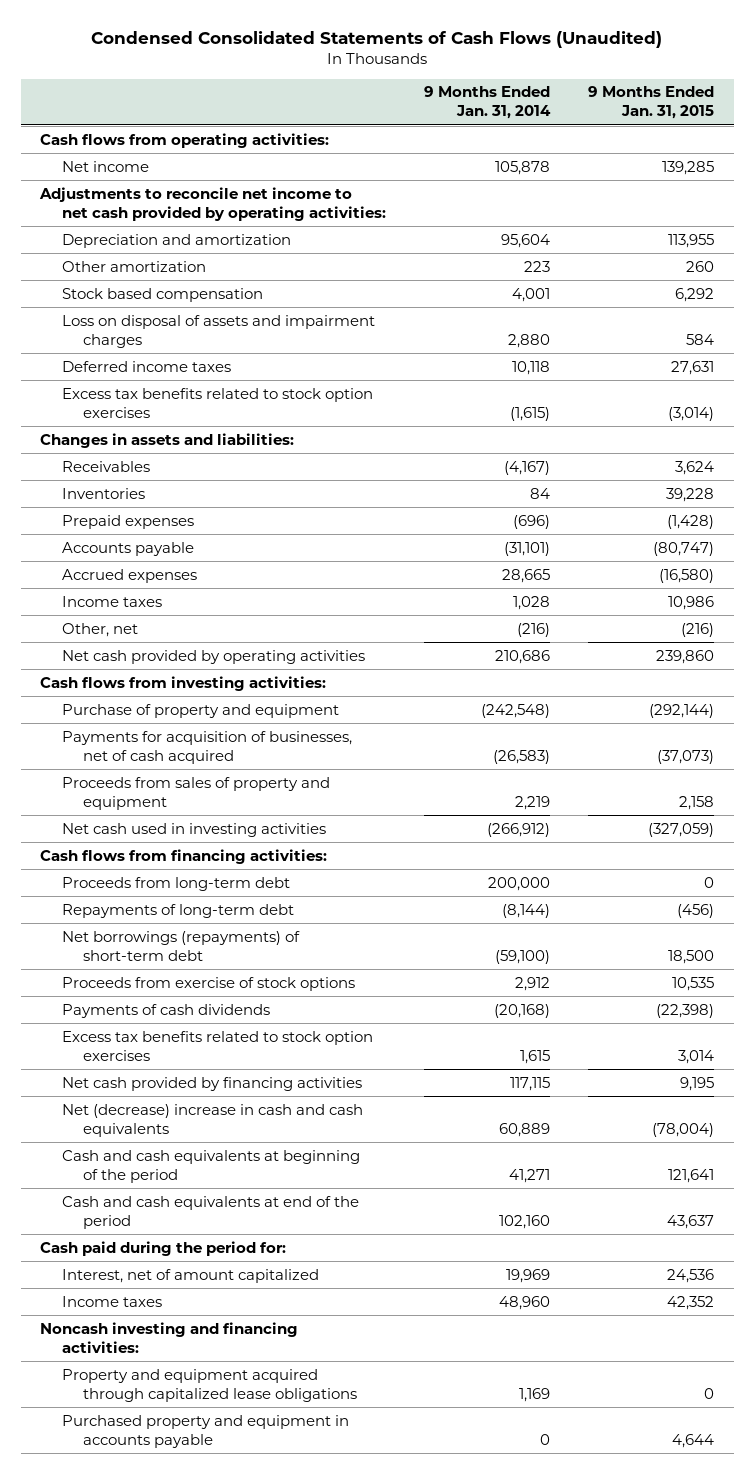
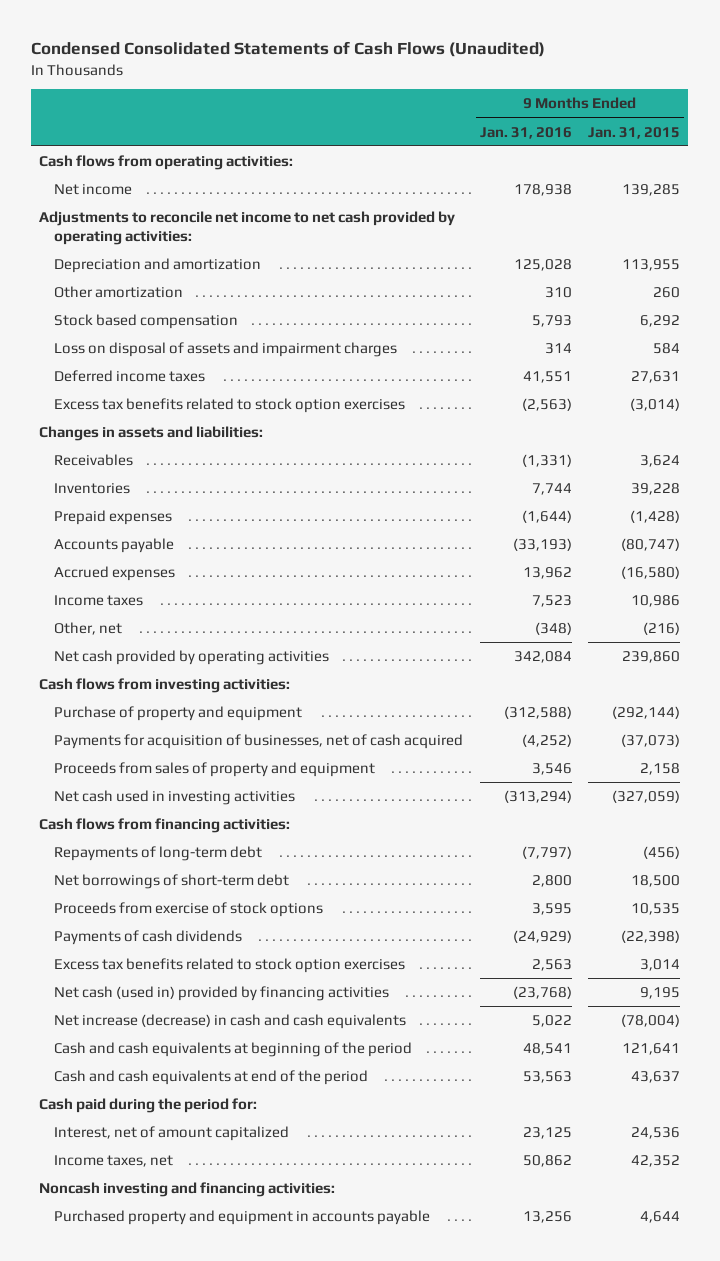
[423,86,551,120] 9 Months Ended Jan. 31, 2014 -> none
none -> [479,126,572,139] Jan. 31, 2016
[61,876,290,891] Proceeds from long-term debt -> none
[61,930,300,961] Net borrowings (repayments) of short-term debt -> [54,873,290,889] Net borrowings of short-term debt
[61,1076,362,1091] Net cash provided by financing activities -> [54,985,390,1001] Net cash (used in) provided by financing activities
[61,1103,363,1137] Net (decrease) increase in cash and cash equivalents -> [54,1013,407,1029] Net increase (decrease) in cash and cash equivalents
[61,1295,162,1307] Income taxes -> [54,1154,174,1167] Income taxes, net
[61,1368,358,1402] Property and equipment acquired through capitalized lease obligations -> none

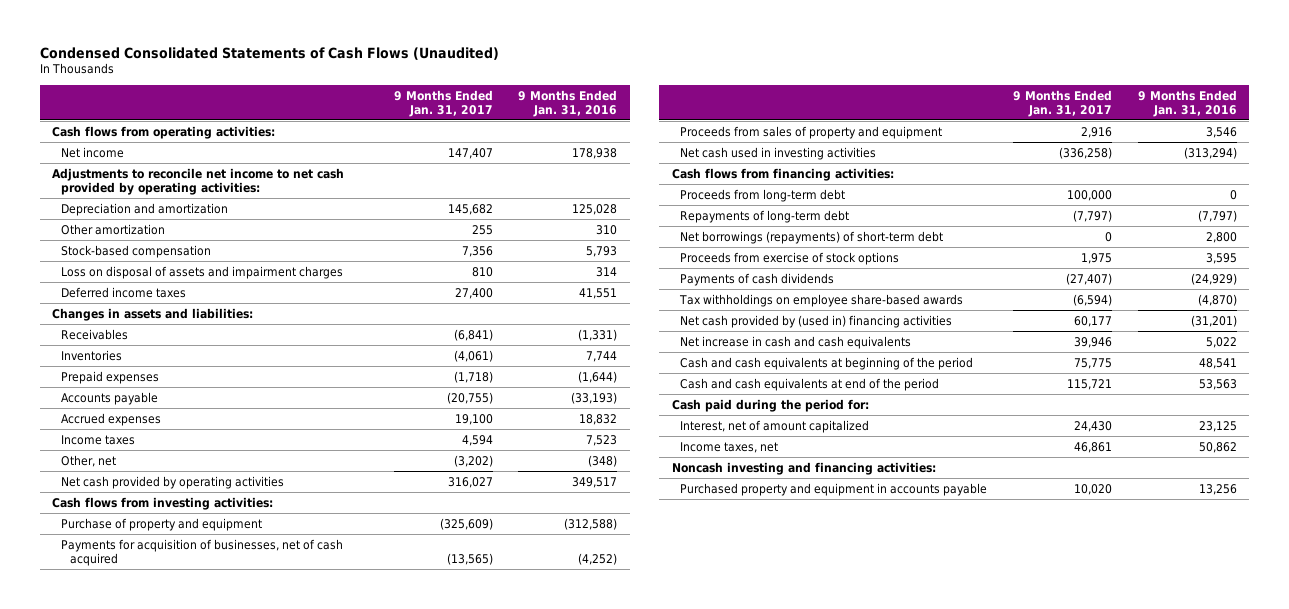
[588,126,681,139] Jan. 31, 2015 -> none
none -> [393,89,493,117] 9 Months Ended Jan. 31, 2017
[54,313,239,329] Stock based compensation -> [61,244,212,258] Stock-based compensation
[54,397,406,413] Excess tax benefits related to stock option exercises -> none
[522,566,572,579] 13,962 -> [579,413,618,425] 18,832
[513,650,572,663] 342,084 -> [572,476,618,488] 349,517
none -> [680,188,846,202] Proceeds from long-term debt
[54,873,290,889] Net borrowings of short-term debt -> [680,230,944,244] Net borrowings (repayments) of short-term debt
[54,957,406,973] Excess tax benefits related to stock option exercises -> none
none -> [679,293,964,307] Tax withholdings on employee share-based awards
[54,985,390,1001] Net cash (used in) provided by financing activities -> [680,314,953,328] Net cash provided by (used in) financing activities
[512,985,572,999] (23,768) -> [1190,314,1237,327] (31,201)
[54,1013,407,1029] Net increase (decrease) in cash and cash equivalents -> [680,335,912,349] Net increase in cash and cash equivalents

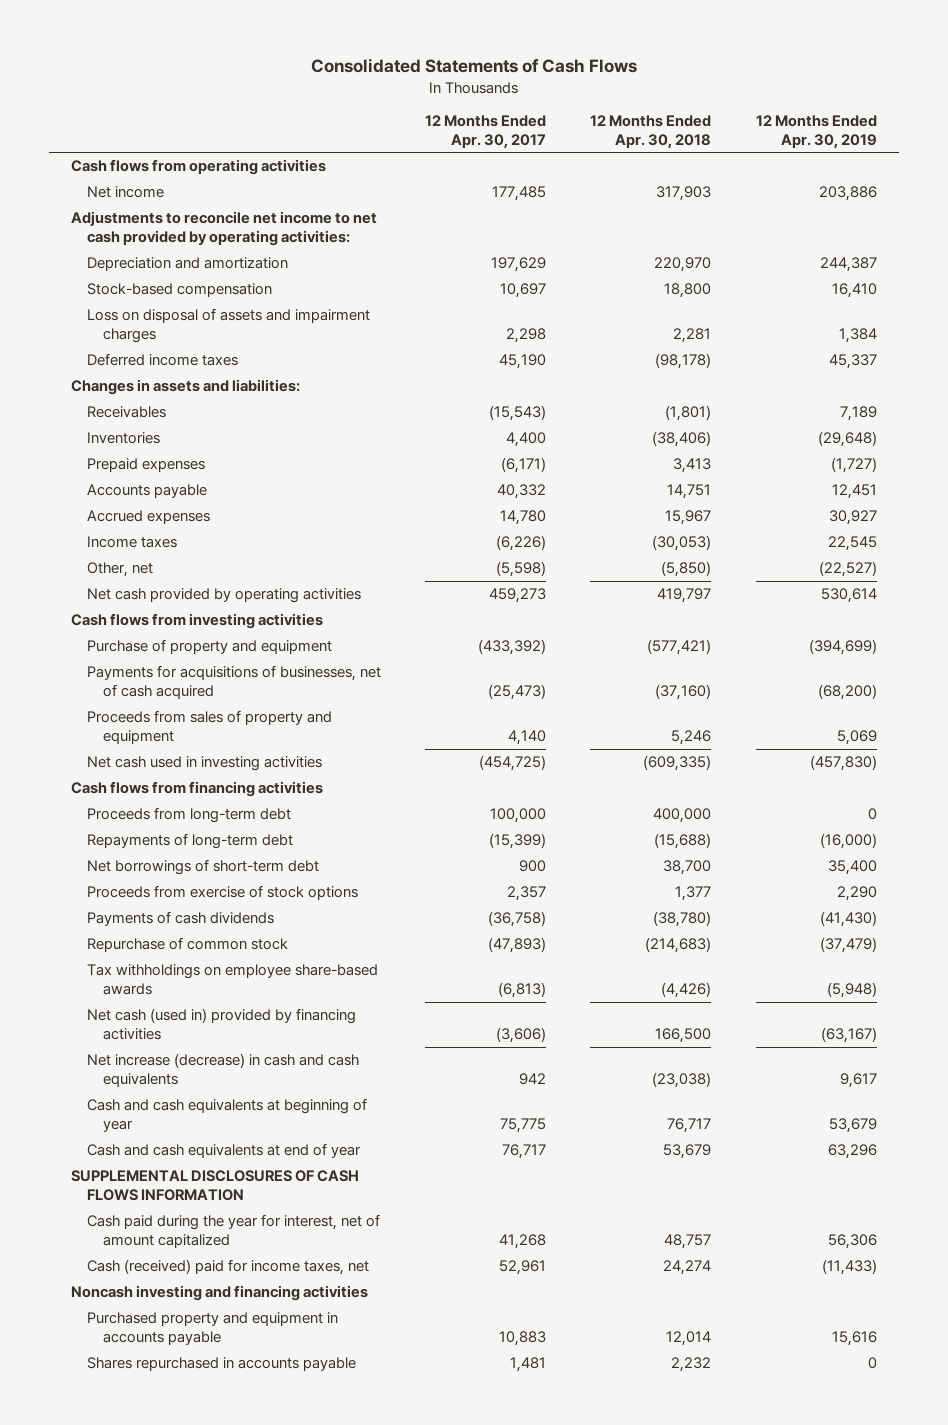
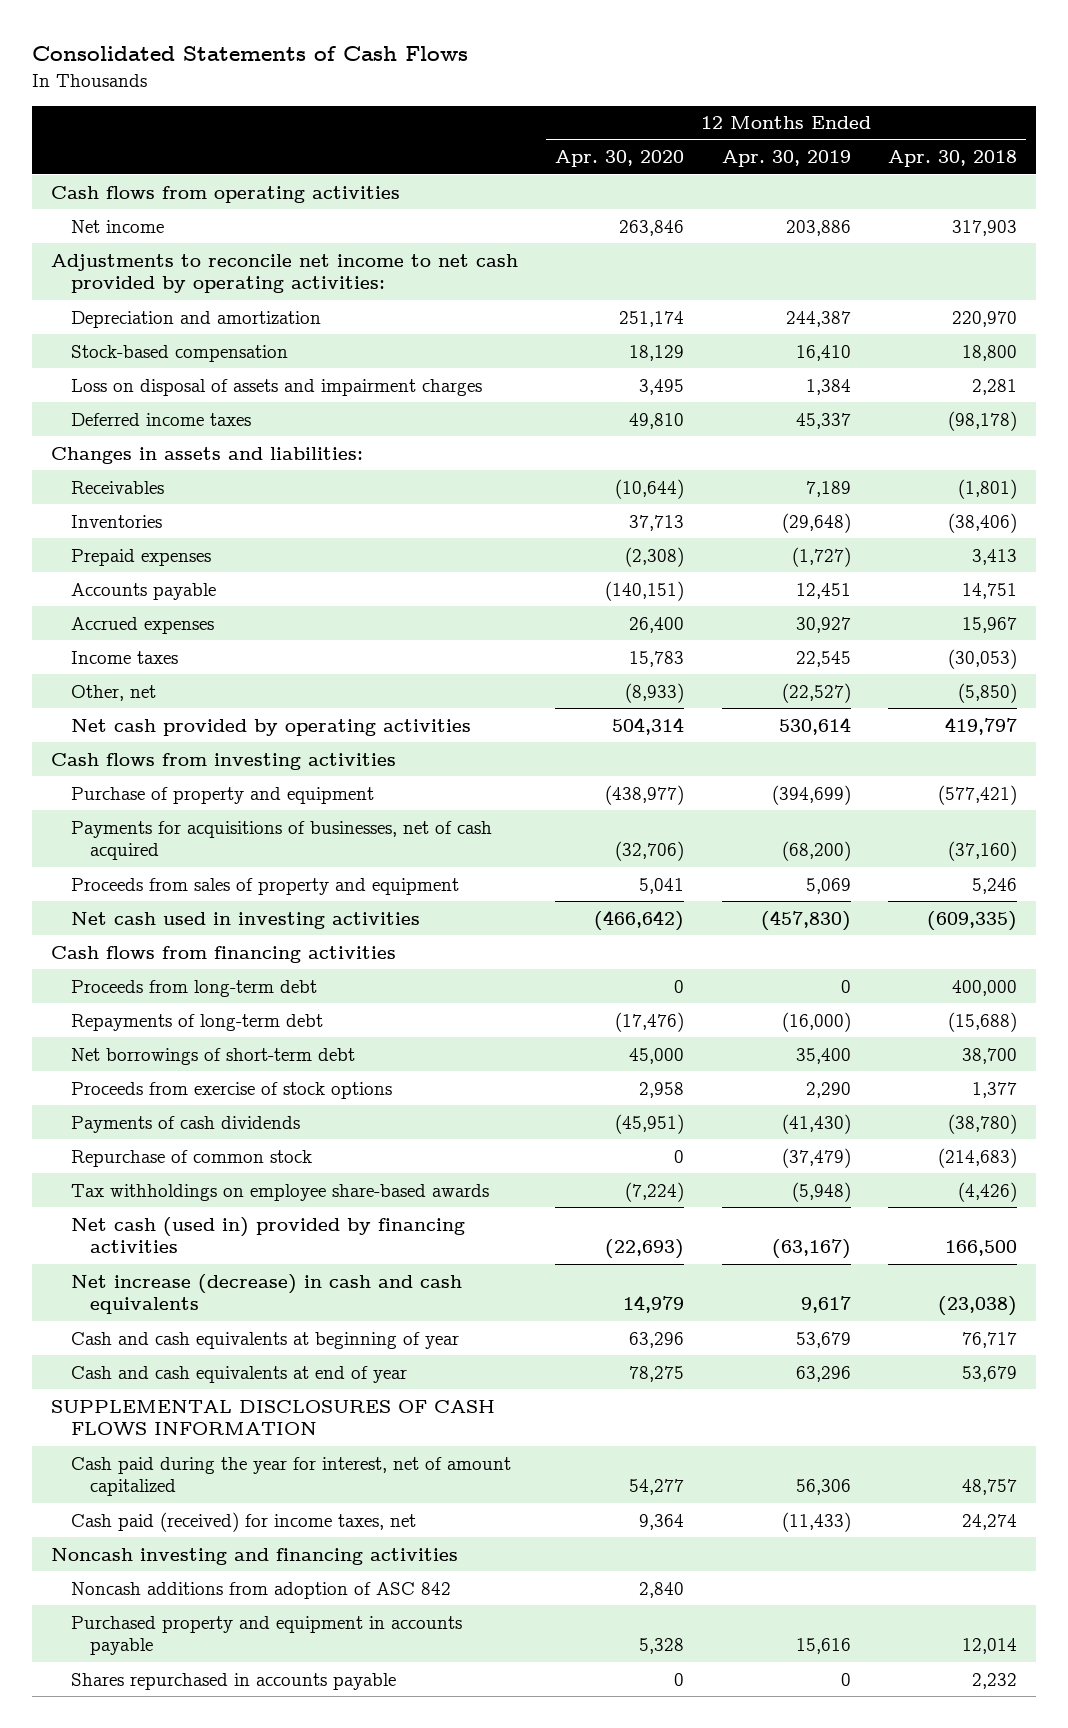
[425,115,547,149] 12 Months Ended Apr. 30, 2017 -> none
none -> [555,150,685,168] Apr. 30, 2020
[86,1259,369,1276] Cash (received) paid for income taxes, net -> [70,1511,416,1532] Cash paid (received) for income taxes, net
none -> [70,1581,451,1599] Noncash additions from adoption of ASC 842

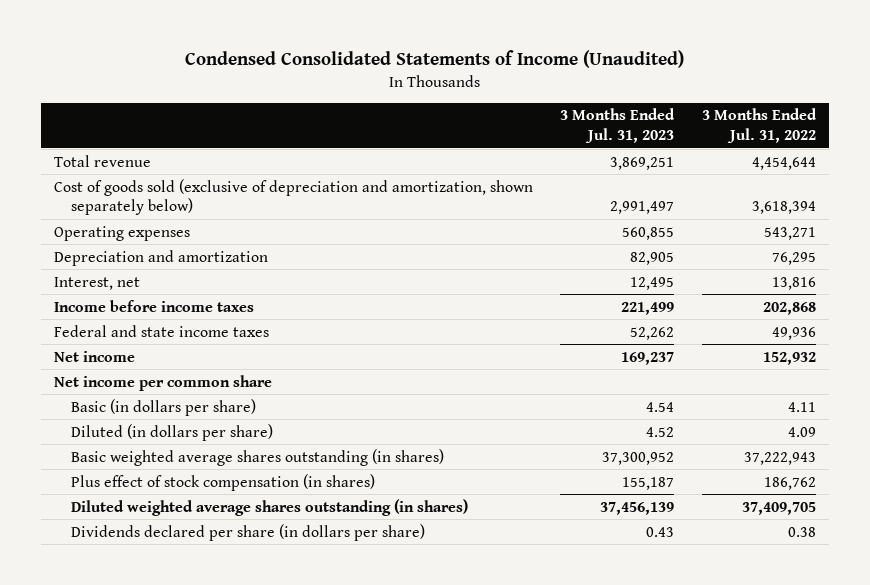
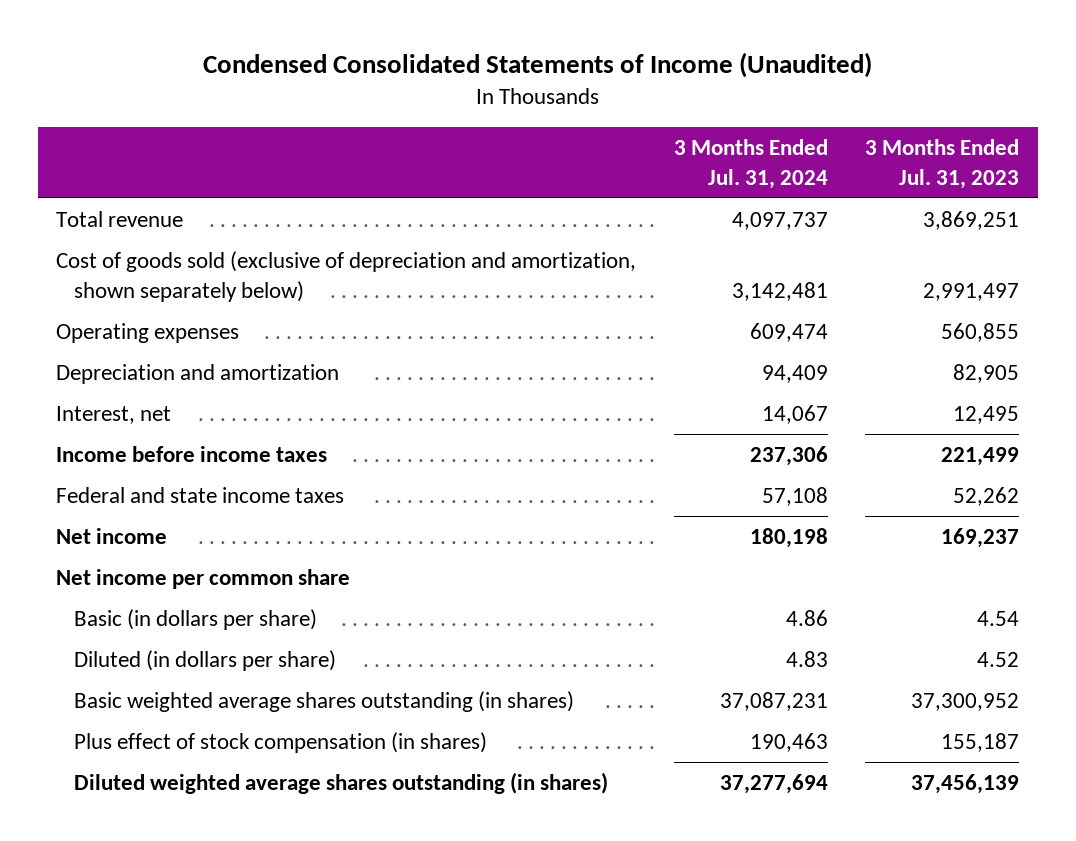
[701,108,817,143] 3 Months Ended Jul. 31, 2022 -> none
none -> [673,139,828,189] 3 Months Ended Jul. 31, 2024
[70,523,425,541] Dividends declared per share (in dollars per share) -> none

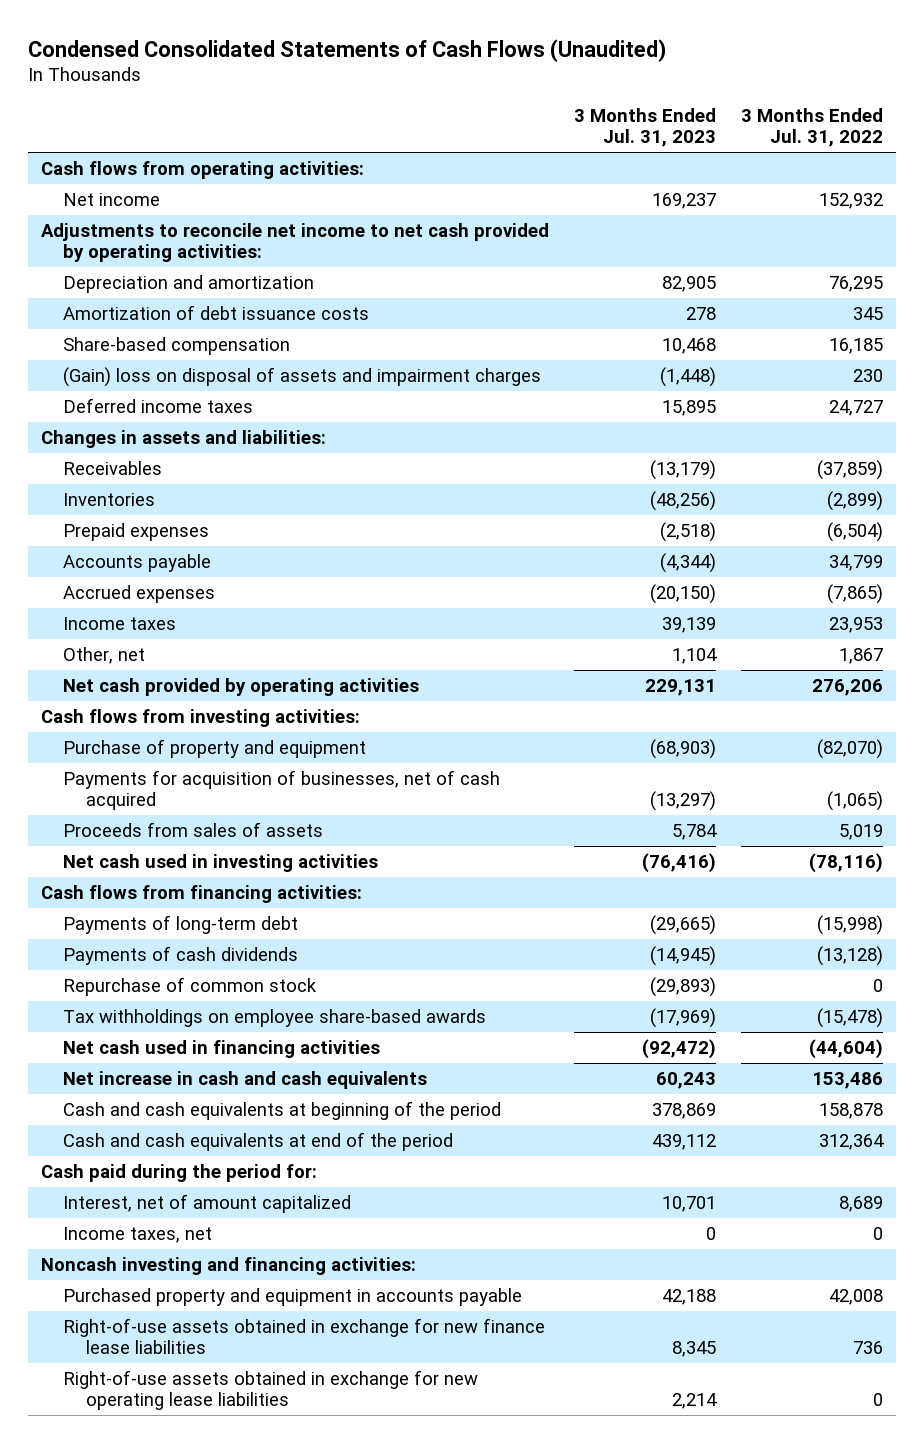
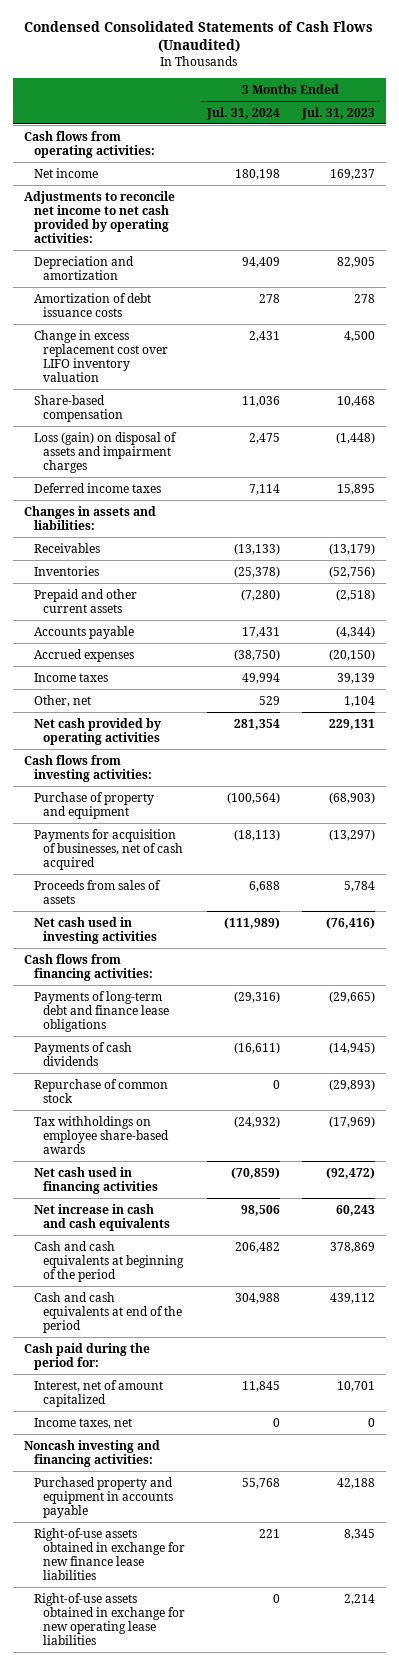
[741,107,884,148] 3 Months Ended Jul. 31, 2022 -> none
none -> [205,106,280,120] Jul. 31, 2024
none -> [33,329,168,383] Change in excess replacement cost over LIFO inventory valuation
[63,367,542,388] (Gain) loss on disposal of assets and impairment charges -> [33,431,177,474] Loss (gain) on disposal of assets and impairment charges
[649,491,716,512] (48,256) -> [328,565,375,578] (52,756)
[63,523,210,542] Prepaid expenses -> [33,588,137,613] Prepaid and other current assets
[63,915,299,935] Payments of long-term debt -> [33,990,169,1033] Payments of long-term debt and finance lease obligations

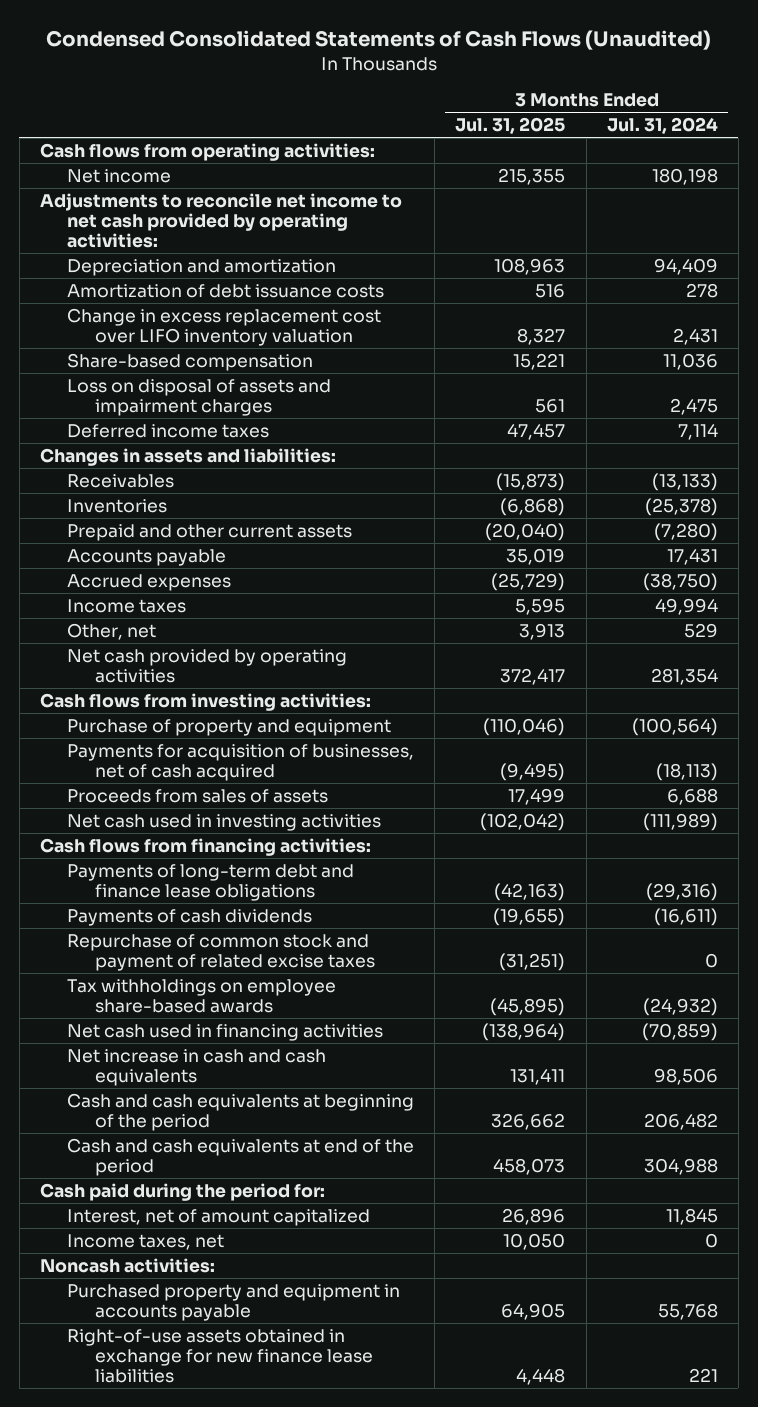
[300,106,375,120] Jul. 31, 2023 -> none
none -> [455,117,566,135] Jul. 31, 2025
[33,431,177,474] Loss (gain) on disposal of assets and impairment charges -> [67,378,332,416] Loss on disposal of assets and impairment charges
[33,1078,168,1103] Repurchase of common stock -> [67,933,375,971] Repurchase of common stock and payment of related excise taxes
[24,1439,161,1467] Noncash investing and financing activities: -> [40,1257,216,1273] Noncash activities:
[33,1592,185,1646] Right-of-use assets obtained in exchange for new operating lease liabilities -> none

